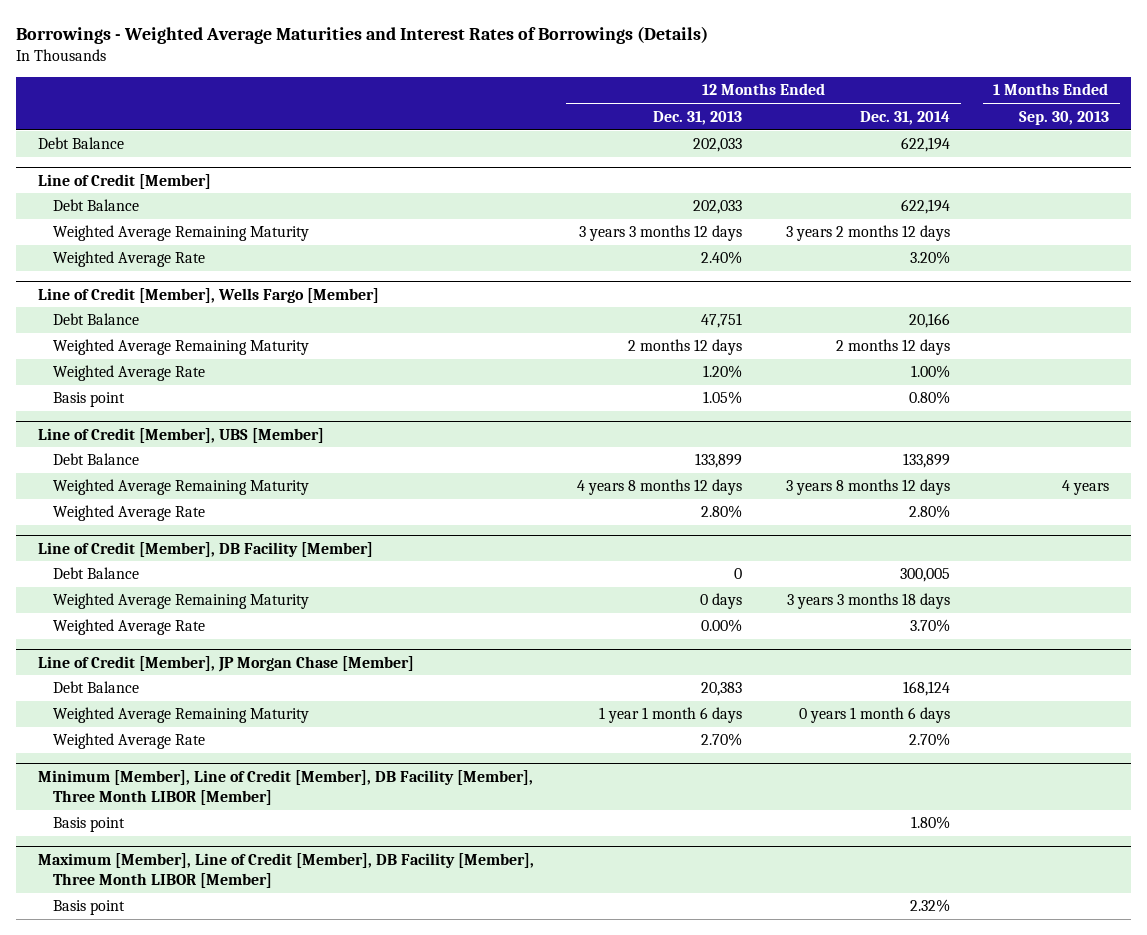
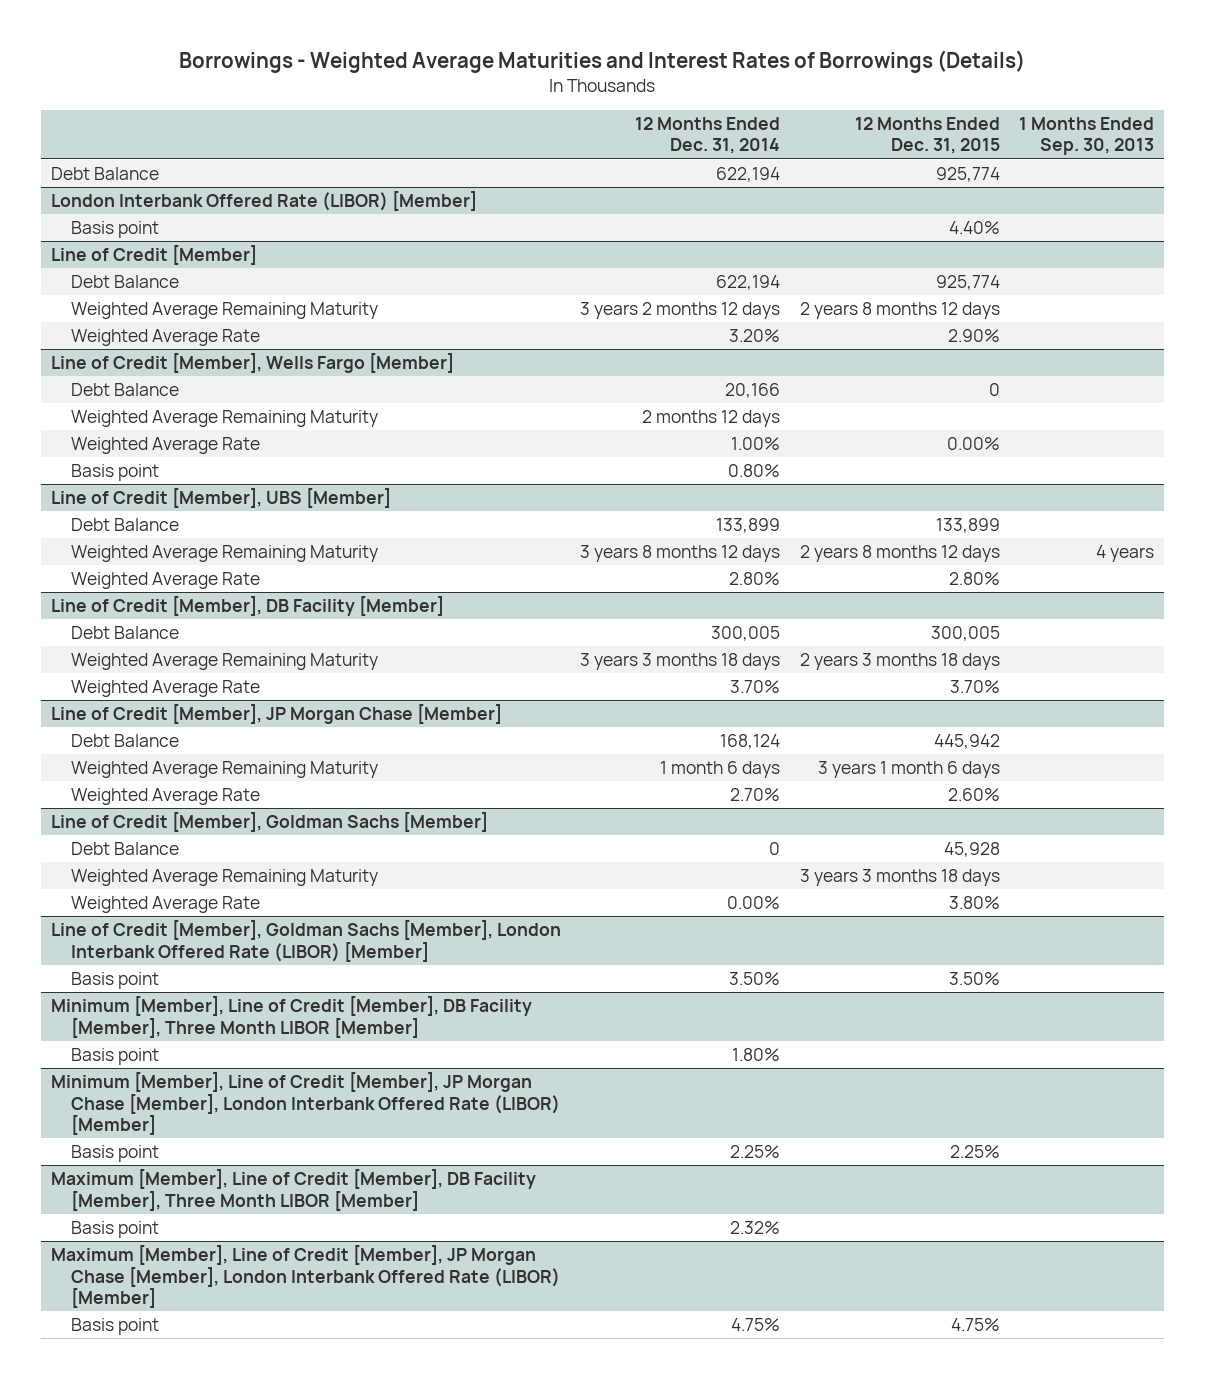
[653,110,743,125] Dec. 31, 2013 -> none
none -> [854,116,1000,155] 12 Months Ended Dec. 31, 2015
none -> [50,190,477,211] London Interbank Offered Rate (LIBOR) [Member]
none -> [70,220,159,238] Basis point
[799,707,951,724] 0 years 1 month 6 days -> [660,760,781,778] 1 month 6 days
none -> [50,811,488,832] Line of Credit [Member], Goldman Sachs [Member]
none -> [70,841,179,855] Debt Balance
none -> [70,868,378,886] Weighted Average Remaining Maturity
none -> [70,895,260,913] Weighted Average Rate
none -> [50,919,561,962] Line of Credit [Member], Goldman Sachs [Member], London Interbank Offered Rate (LIBOR) [Member]
none -> [70,971,159,989] Basis point
none -> [50,1071,560,1136] Minimum [Member], Line of Credit [Member], JP Morgan Chase [Member], London Interbank Offered Rate (LIBOR) [Member]
none -> [70,1144,159,1162] Basis point
none -> [50,1244,560,1309] Maximum [Member], Line of Credit [Member], JP Morgan Chase [Member], London Interbank Offered Rate (LIBOR) [Member]
none -> [70,1317,159,1335] Basis point

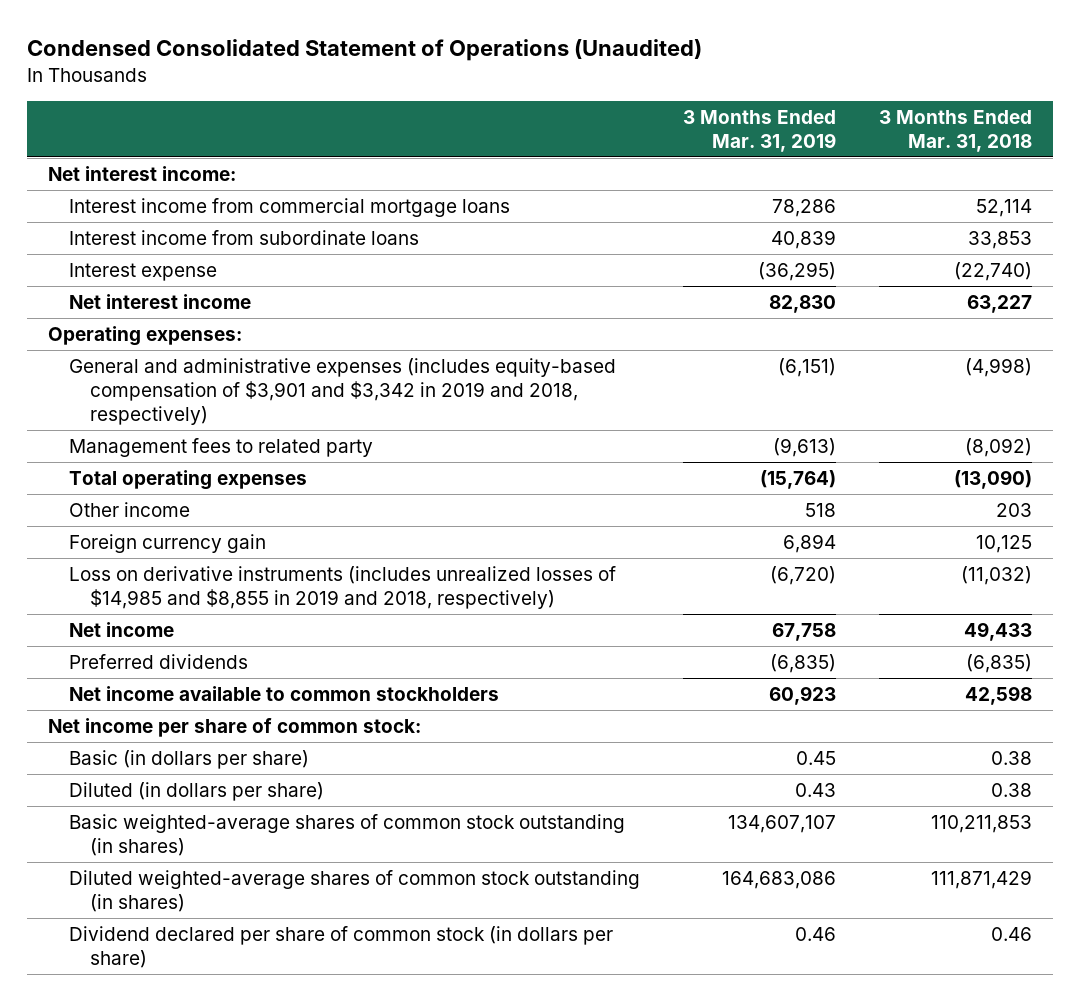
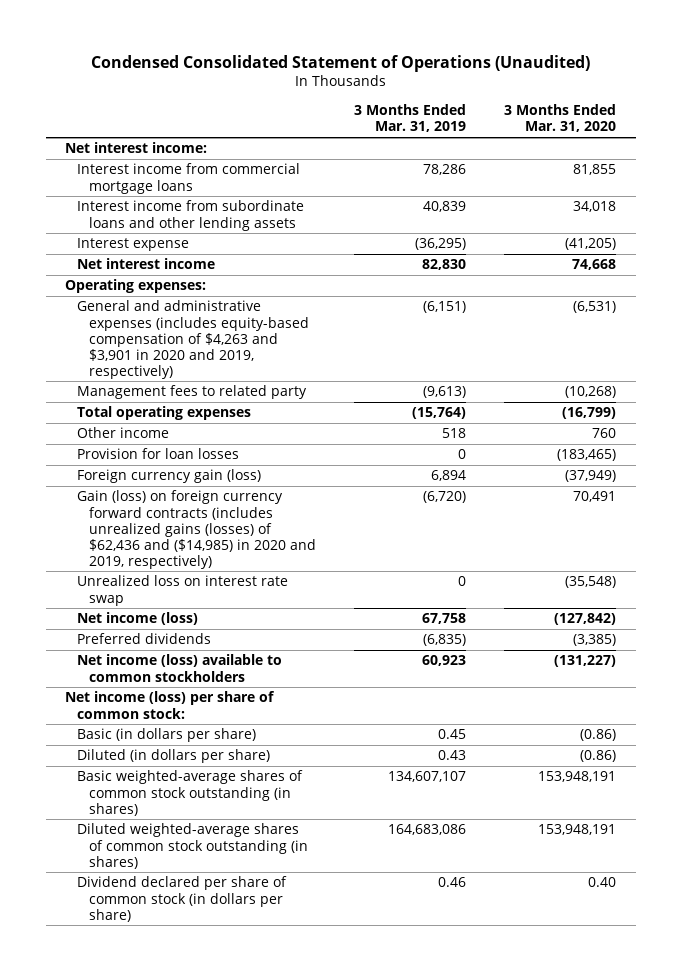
[878,110,1032,152] 3 Months Ended Mar. 31, 2018 -> none
none -> [504,104,617,133] 3 Months Ended Mar. 31, 2020
[69,229,420,245] Interest income from subordinate loans -> [76,200,304,231] Interest income from subordinate loans and other lending assets
[69,357,617,425] General and administrative expenses (includes equity-based compensation of $3,901 and $3,342 in 2019 and 2018, respectively) -> [76,300,309,379] General and administrative expenses (includes equity-based compensation of $4,263 and $3,901 in 2020 and 2019, respectively)
none -> [76,448,239,460] Provision for loan losses
[69,533,267,553] Foreign currency gain -> [76,469,261,484] Foreign currency gain (loss)
[69,565,617,609] Loss on derivative instruments (includes unrealized losses of $14,985 and $8,855 in 2019 and 2018, respectively) -> [76,490,316,569] Gain (loss) on foreign currency forward contracts (includes unrealized gains (losses) of $62,436 and ($14,985) in 2020 and 2019, respectively)
none -> [76,575,288,606] Unrealized loss on interest rate swap
[69,621,175,637] Net income -> [76,612,198,626] Net income (loss)
[69,685,500,701] Net income available to common stockholders -> [76,654,282,682] Net income (loss) available to common stockholders
[48,717,422,737] Net income per share of common stock: -> [65,691,276,719] Net income (loss) per share of common stock:

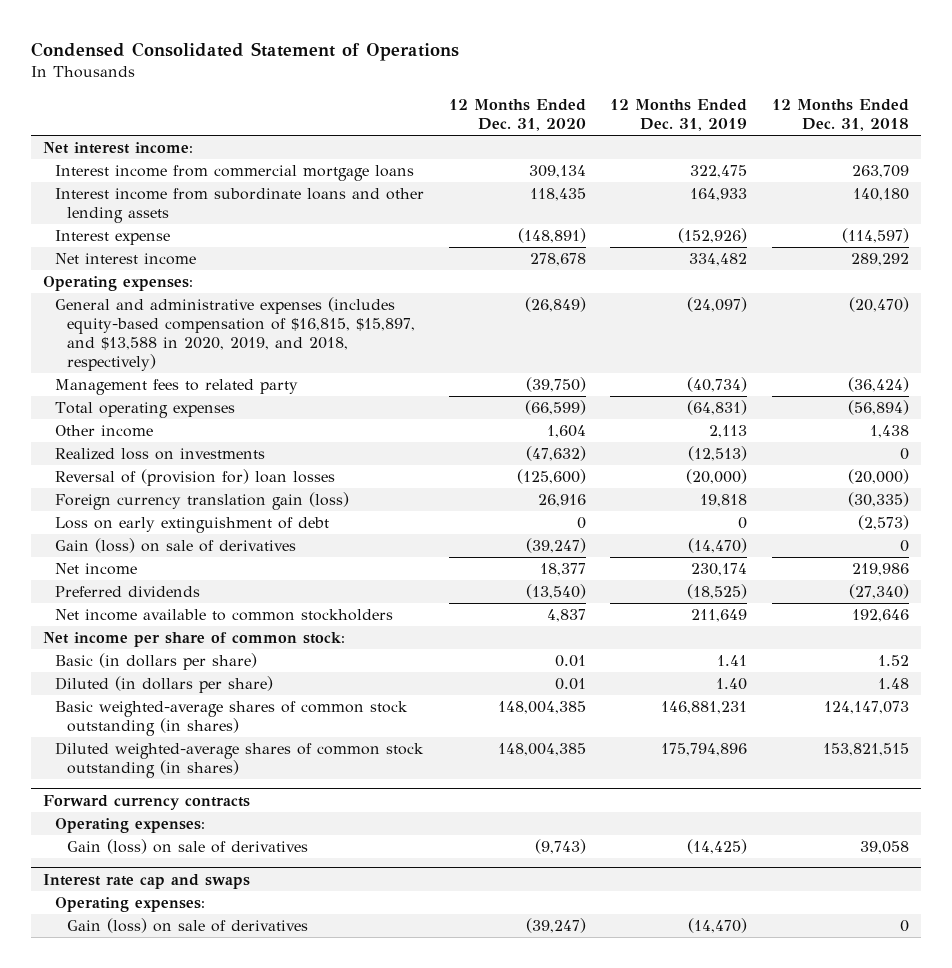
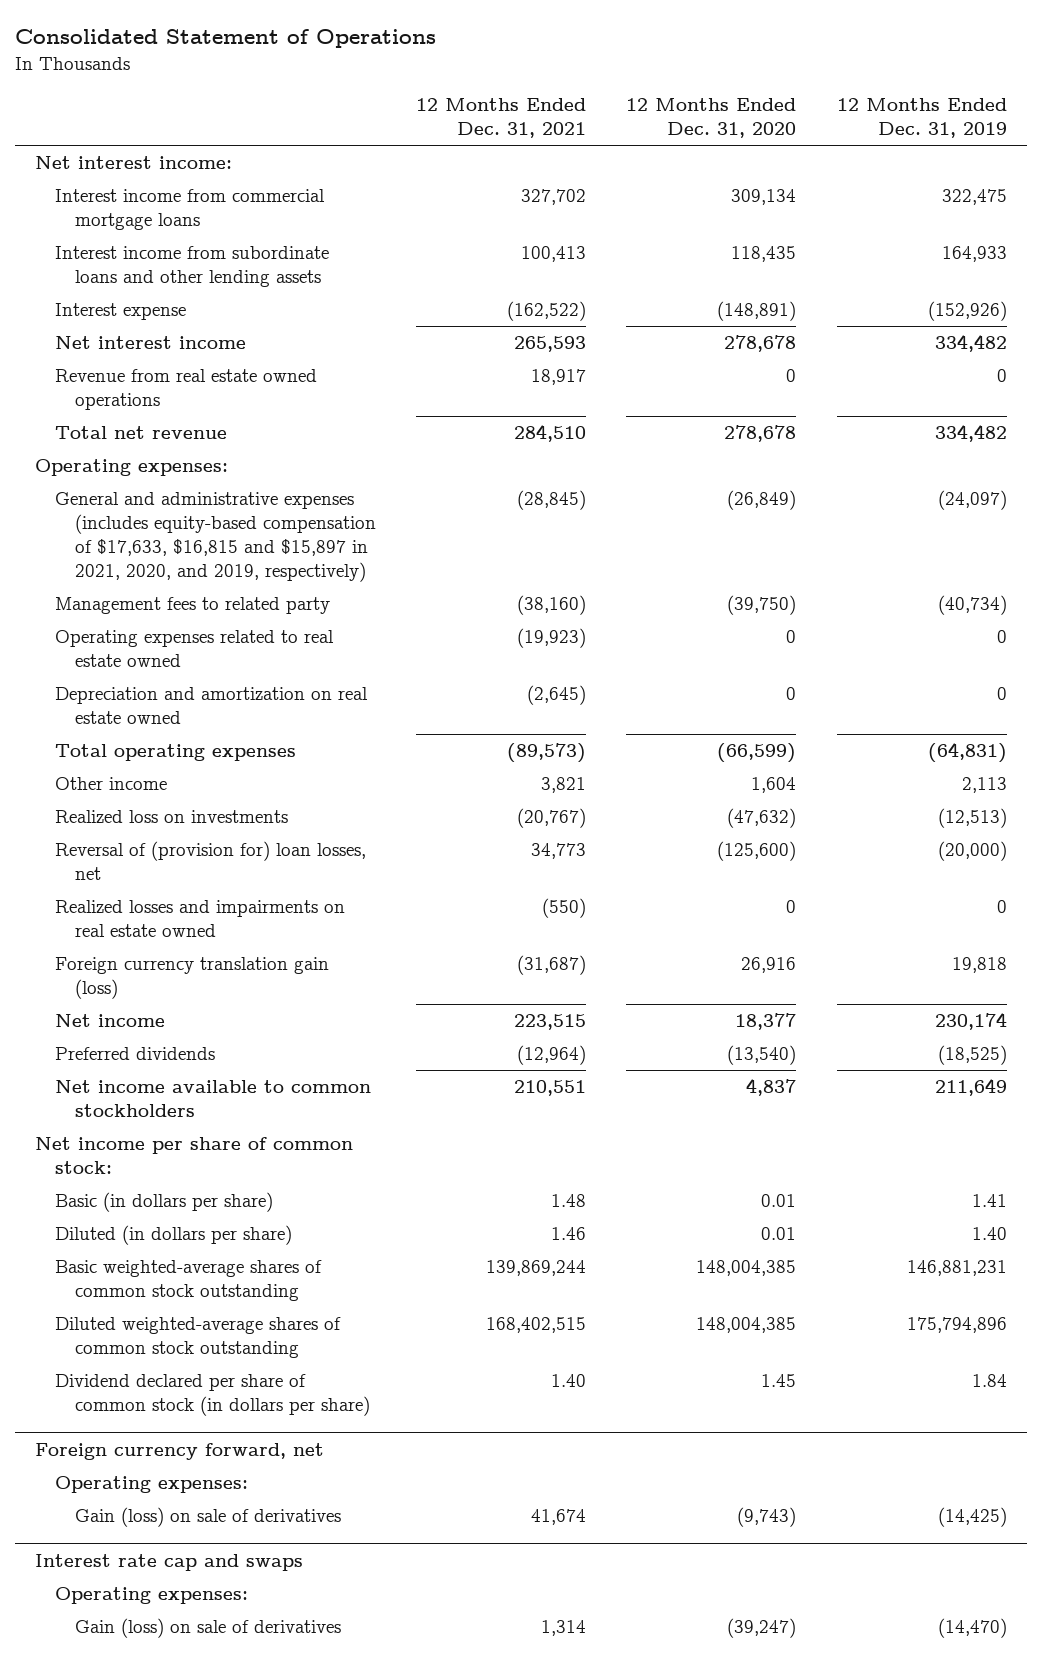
[30,41,459,61] Condensed Consolidated Statement of Operations -> [15,29,437,49] Consolidated Statement of Operations
[772,99,910,132] 12 Months Ended Dec. 31, 2018 -> none
none -> [416,98,587,139] 12 Months Ended Dec. 31, 2021
none -> [55,368,318,410] Revenue from real estate owned operations
none -> [55,425,228,439] Total net revenue
[54,297,415,371] General and administrative expenses (includes equity-based compensation of $16,815, $15,897, and $13,588 in 2020, 2019, and 2018, respectively) -> [55,491,377,582] General and administrative expenses (includes equity-based compensation of $17,633, $16,815 and $15,897 in 2021, 2020, and 2019, respectively)
none -> [55,629,335,667] Operating expenses related to real estate owned
none -> [55,686,369,724] Depreciation and amortization on real estate owned
[54,469,335,487] Reversal of (provision for) loan losses -> [55,840,367,880] Reversal of (provision for) loan losses, net
none -> [55,899,346,937] Realized losses and impairments on real estate owned
[54,517,329,534] Loss on early extinguishment of debt -> none
[54,538,296,554] Gain (loss) on sale of derivatives -> none
[54,701,408,737] Basic weighted-average shares of common stock outstanding (in shares) -> [55,1259,323,1301] Basic weighted-average shares of common stock outstanding
[54,742,424,779] Diluted weighted-average shares of common stock outstanding (in shares) -> [55,1316,342,1358] Diluted weighted-average shares of common stock outstanding
none -> [55,1373,371,1416] Dividend declared per share of common stock (in dollars per share)
[43,794,251,810] Forward currency contracts -> [35,1442,325,1460] Foreign currency forward, net

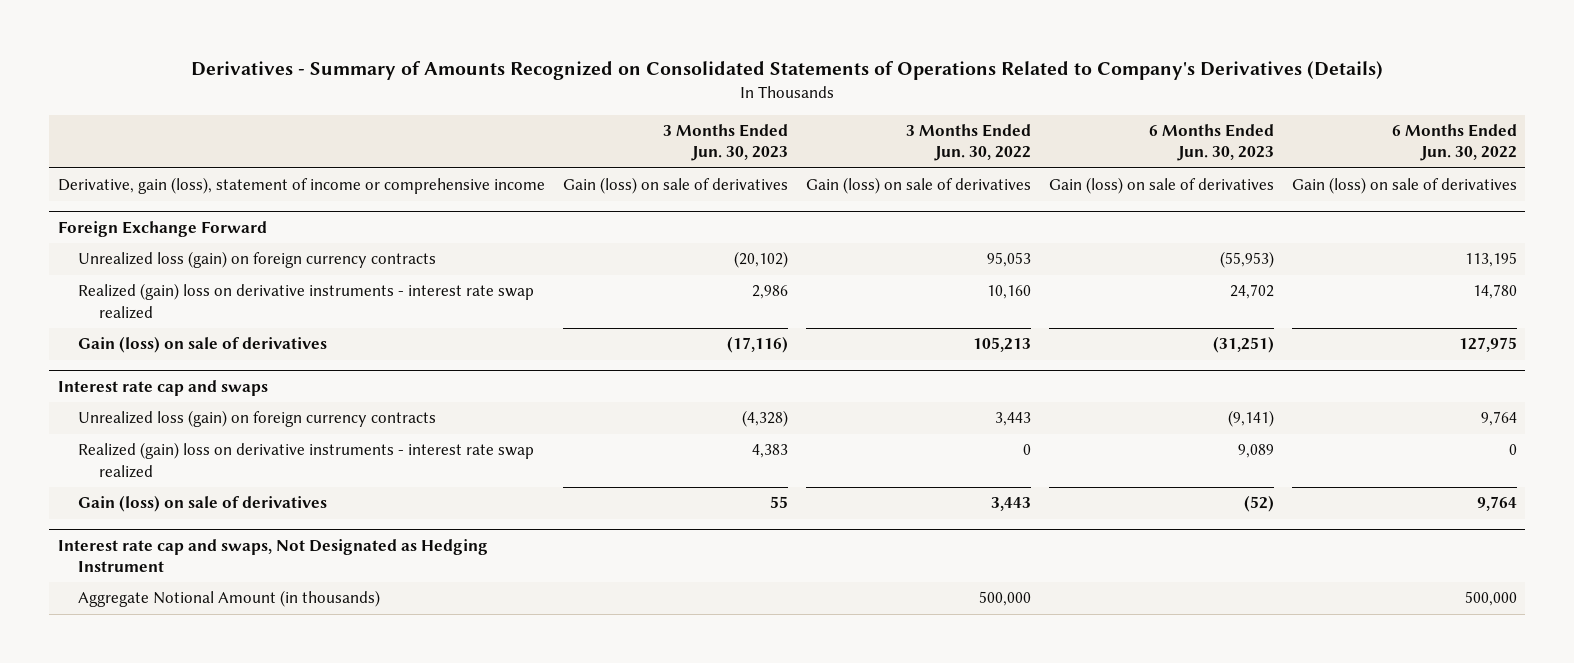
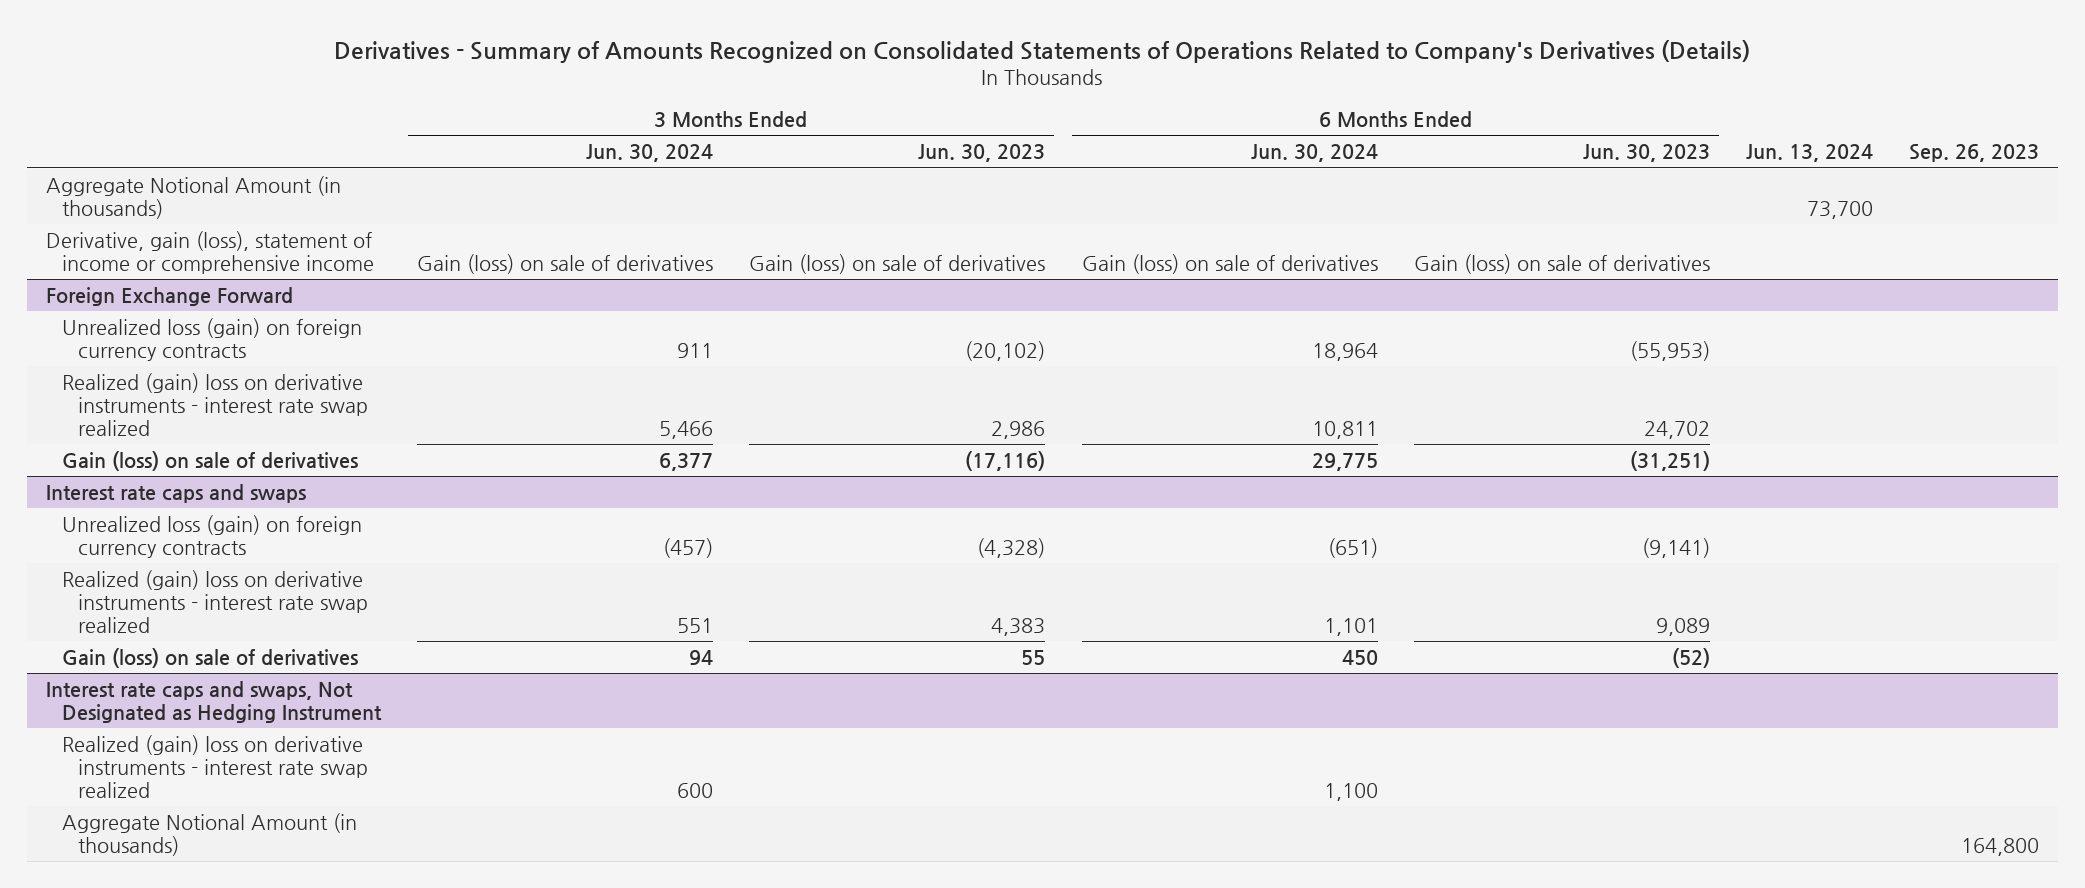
[905,124,1031,162] 3 Months Ended Jun. 30, 2022 -> none
[1391,124,1517,162] 6 Months Ended Jun. 30, 2022 -> none
none -> [585,144,713,163] Jun. 30, 2024
none -> [1250,144,1378,163] Jun. 30, 2024
none -> [1746,144,1874,163] Jun. 13, 2024
none -> [1909,144,2040,163] Sep. 26, 2023
none -> [45,175,341,219] Aggregate Notional Amount (in thousands)
[57,379,268,396] Interest rate cap and swaps -> [45,483,306,503] Interest rate caps and swaps
[57,538,488,573] Interest rate cap and swaps, Not Designated as Hedging Instrument -> [45,680,382,723] Interest rate caps and swaps, Not Designated as Hedging Instrument
none -> [61,734,368,798] Realized (gain) loss on derivative instruments - interest rate swap realized

